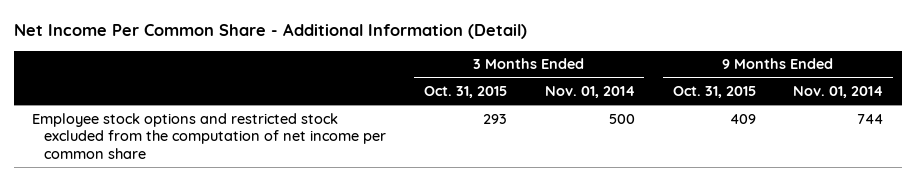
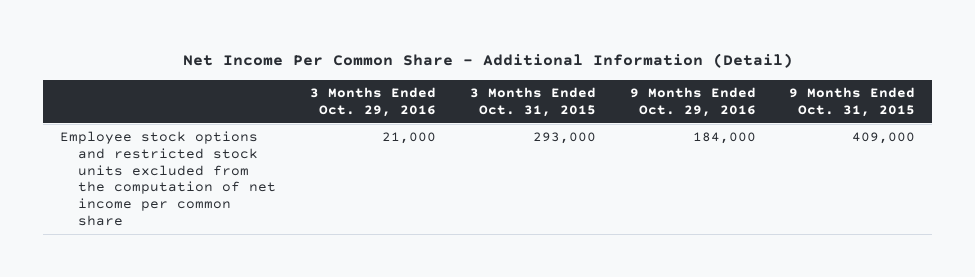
[544,86,635,99] Nov. 01, 2014 -> none
[793,86,884,99] Nov. 01, 2014 -> none
none -> [309,87,436,117] 3 Months Ended Oct. 29, 2016
none -> [629,87,756,117] 9 Months Ended Oct. 29, 2016
[32,112,387,159] Employee stock options and restricted stock excluded from the computation of net income per common share -> [60,131,277,226] Employee stock options and restricted stock units excluded from the computation of net income per common share
[482,113,507,124] 293 -> [532,132,596,145] 293,000
[729,113,756,124] 409 -> [852,132,916,145] 409,000

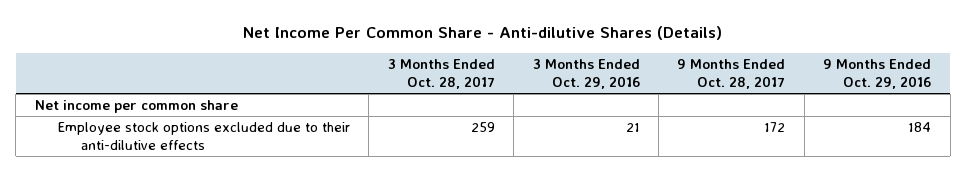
[182,53,793,69] Net Income Per Common Share - Additional Information (Detail) -> [242,26,722,41] Net Income Per Common Share - Anti-dilutive Shares (Details)
[469,87,596,117] 3 Months Ended Oct. 31, 2015 -> none
[789,87,916,117] 9 Months Ended Oct. 31, 2015 -> none
none -> [387,58,495,89] 3 Months Ended Oct. 28, 2017
none -> [677,58,786,89] 9 Months Ended Oct. 28, 2017
[60,131,277,226] Employee stock options and restricted stock units excluded from the computation of net income per common share -> none
none -> [34,100,238,114] Net income per common share
none -> [57,122,350,151] Employee stock options excluded due to their anti-dilutive effects

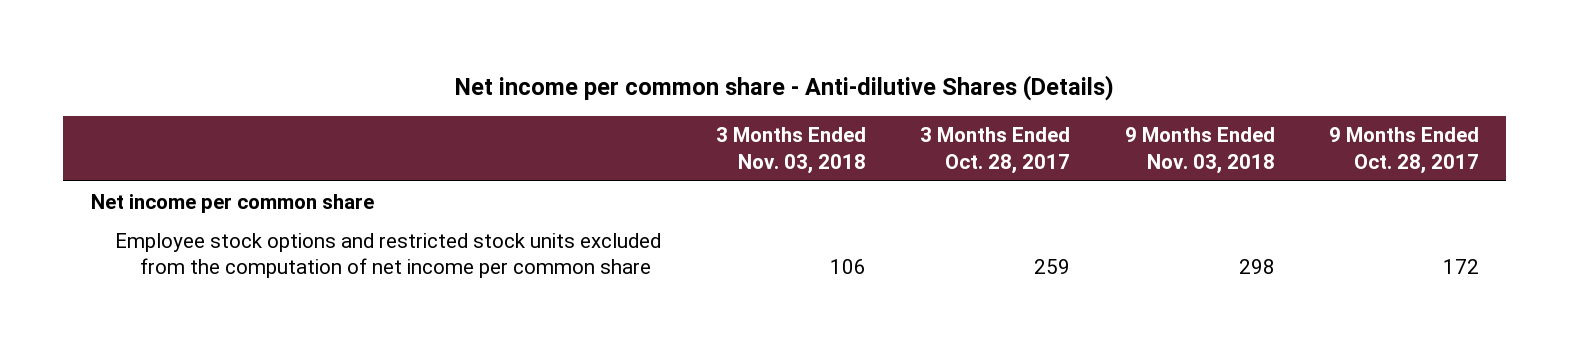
[242,26,722,41] Net Income Per Common Share - Anti-dilutive Shares (Details) -> [454,75,1114,102] Net income per common share - Anti-dilutive Shares (Details)
[532,58,640,89] 3 Months Ended Oct. 29, 2016 -> none
[823,58,932,89] 9 Months Ended Oct. 29, 2016 -> none
none -> [715,127,866,174] 3 Months Ended Nov. 03, 2018
none -> [1124,127,1275,174] 9 Months Ended Nov. 03, 2018
[57,122,350,151] Employee stock options excluded due to their anti-dilutive effects -> [115,232,662,278] Employee stock options and restricted stock units excluded from the computation of net income per common share

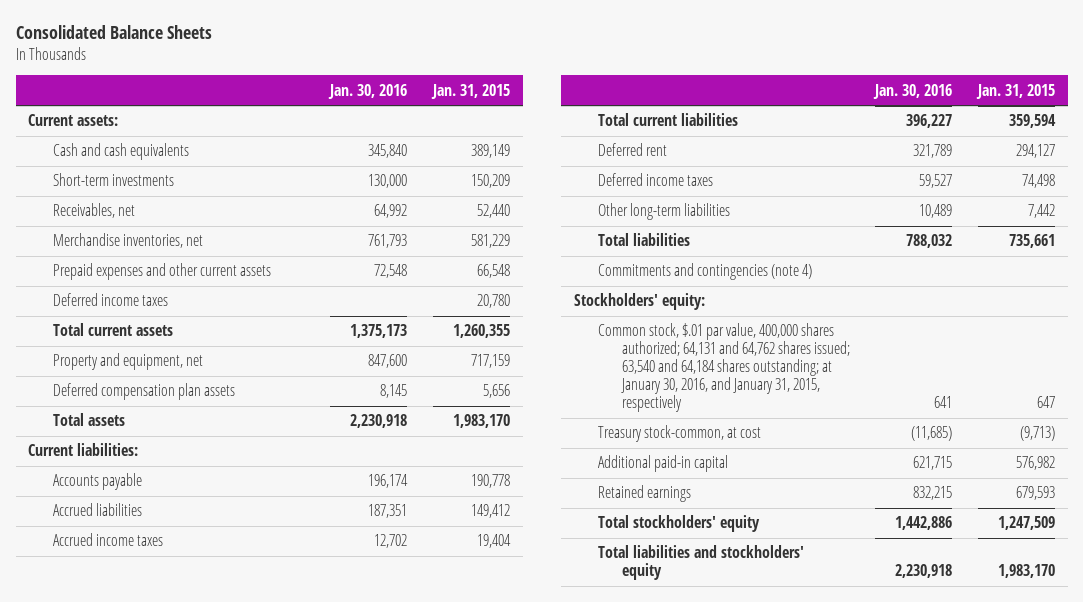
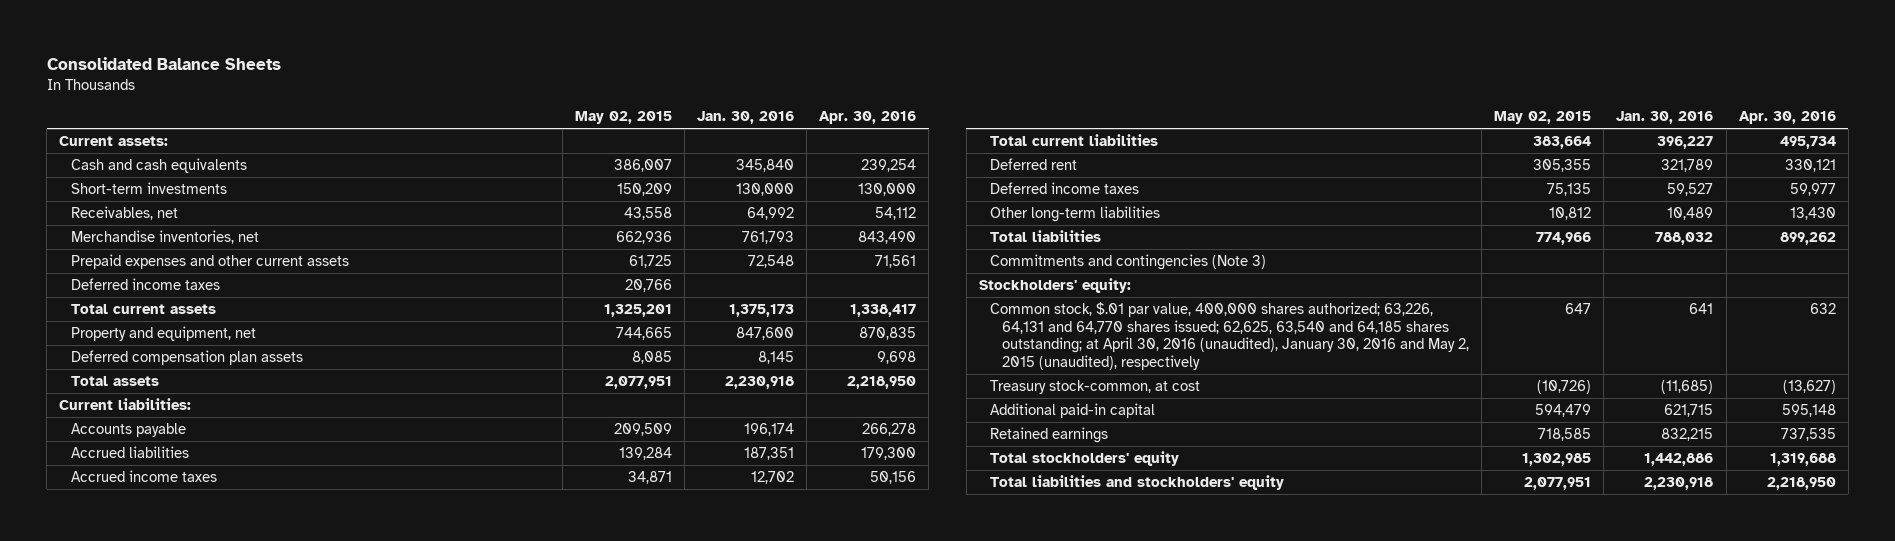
[430,83,510,99] Jan. 31, 2015 -> none
none -> [574,111,672,125] May 02, 2015
none -> [819,111,917,125] Apr. 30, 2016
[597,263,812,281] Commitments and contingencies (note 4) -> [990,253,1267,270] Commitments and contingencies (Note 3)
[597,323,850,413] Common stock, $.01 par value, 400,000 shares authorized; 64,131 and 64,762 shares issued; 63,540 and 64,184 shares outstanding; at January 30, 2016, and January 31, 2015, respectively -> [990,301,1469,370] Common stock, $.01 par value, 400,000 shares authorized; 63,226, 64,131 and 64,770 shares issued; 62,625, 63,540 and 64,185 shares outstanding; at April 30, 2016 (unaudited), January 30, 2016 and May 2, 2015 (unaudited), respectively

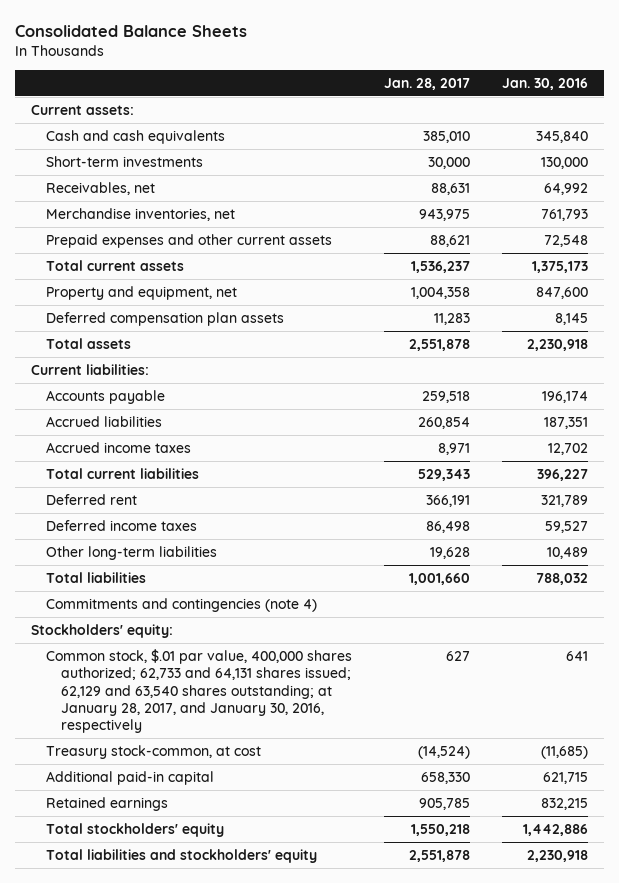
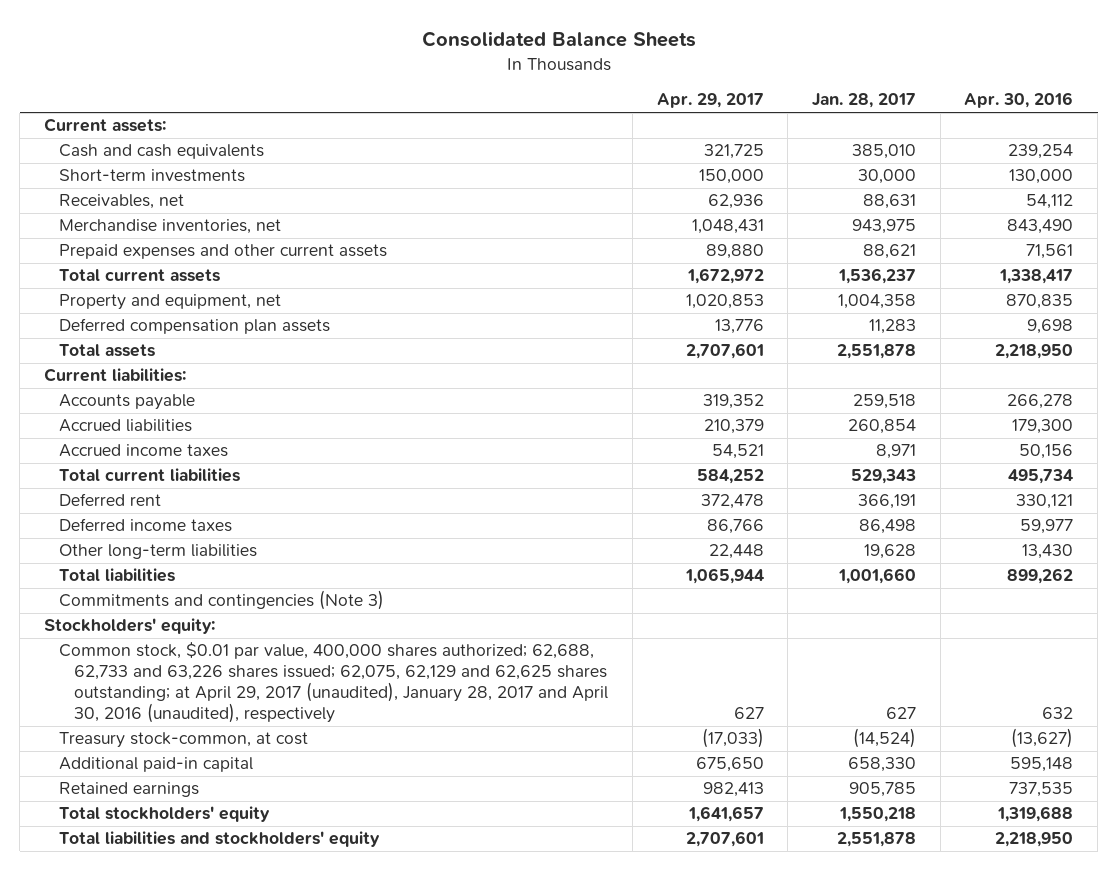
[502,77,589,90] Jan. 30, 2016 -> none
none -> [656,93,764,109] Apr. 29, 2017
none -> [964,92,1074,109] Apr. 30, 2016
[45,597,317,612] Commitments and contingencies (note 4) -> [59,590,385,611] Commitments and contingencies (Note 3)
[45,648,352,734] Common stock, $.01 par value, 400,000 shares authorized; 62,733 and 64,131 shares issued; 62,129 and 63,540 shares outstanding; at January 28, 2017, and January 30, 2016, respectively -> [59,642,609,724] Common stock, $0.01 par value, 400,000 shares authorized; 62,688, 62,733 and 63,226 shares issued; 62,075, 62,129 and 62,625 shares outstanding; at April 29, 2017 (unaudited), January 28, 2017 and April 30, 2016 (unaudited), respectively

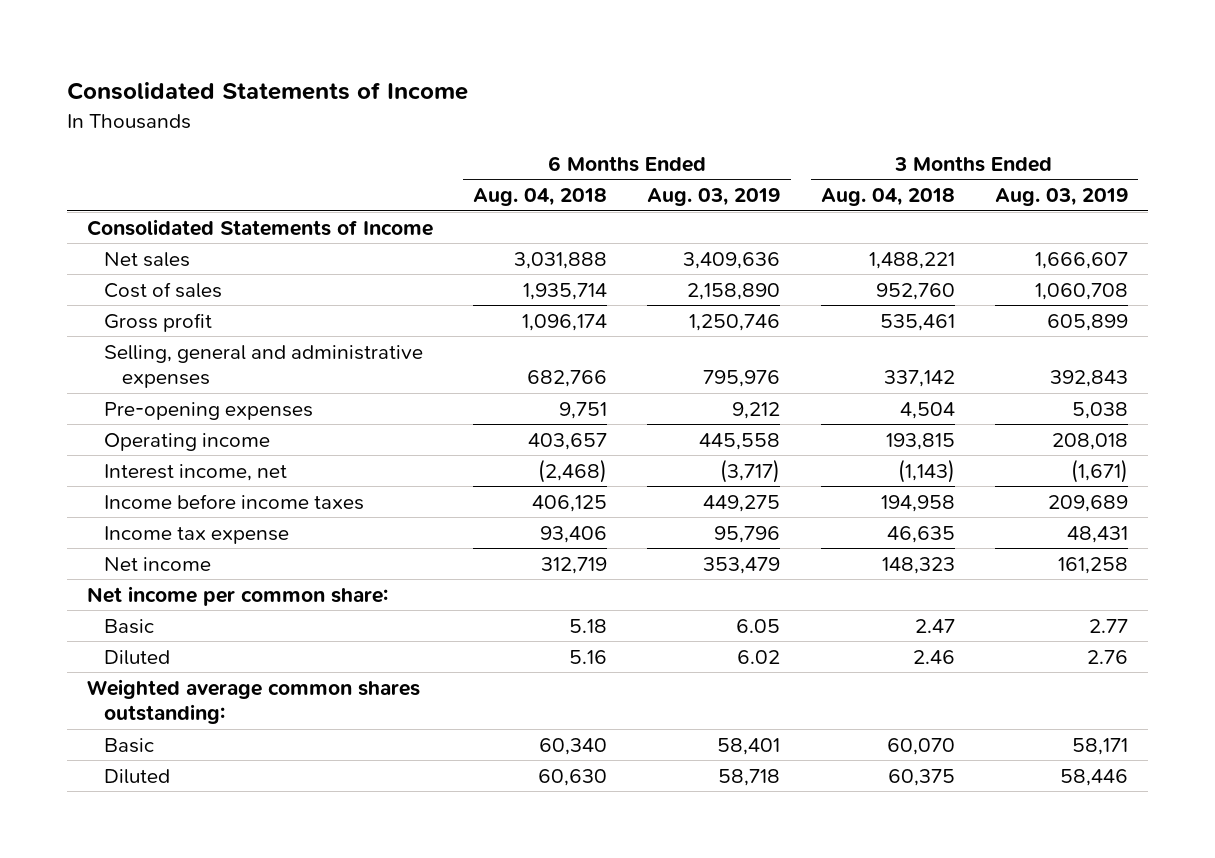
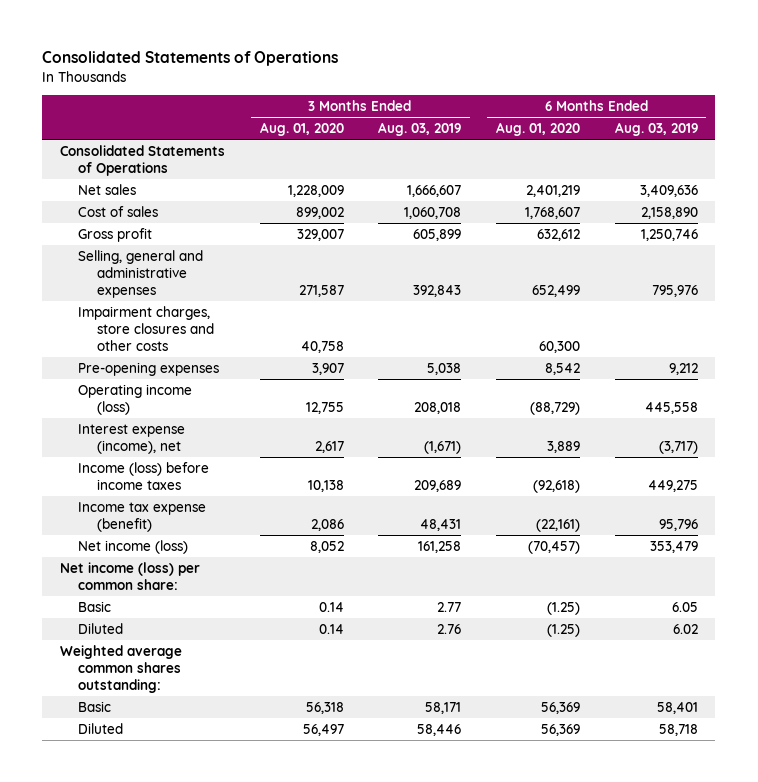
[66,82,468,101] Consolidated Statements of Income -> [42,51,339,67] Consolidated Statements of Operations
[473,188,608,207] Aug. 04, 2018 -> none
[820,188,955,207] Aug. 04, 2018 -> none
none -> [259,122,344,137] Aug. 01, 2020
none -> [496,122,581,137] Aug. 01, 2020
[87,218,434,236] Consolidated Statements of Income -> [59,144,225,176] Consolidated Statements of Operations
none -> [78,305,215,351] Impairment charges, store closures and other costs
[104,432,271,451] Operating income -> [78,383,193,415] Operating income (loss)
[104,463,288,481] Interest income, net -> [78,423,186,454] Interest expense (income), net
[104,493,365,510] Income before income taxes -> [78,461,210,490] Income (loss) before income taxes
[104,525,290,544] Income tax expense -> [78,501,207,532] Income tax expense (benefit)
[104,556,212,571] Net income -> [78,539,189,554] Net income (loss)
[87,585,389,606] Net income per common share: -> [59,561,200,590] Net income (loss) per common share:

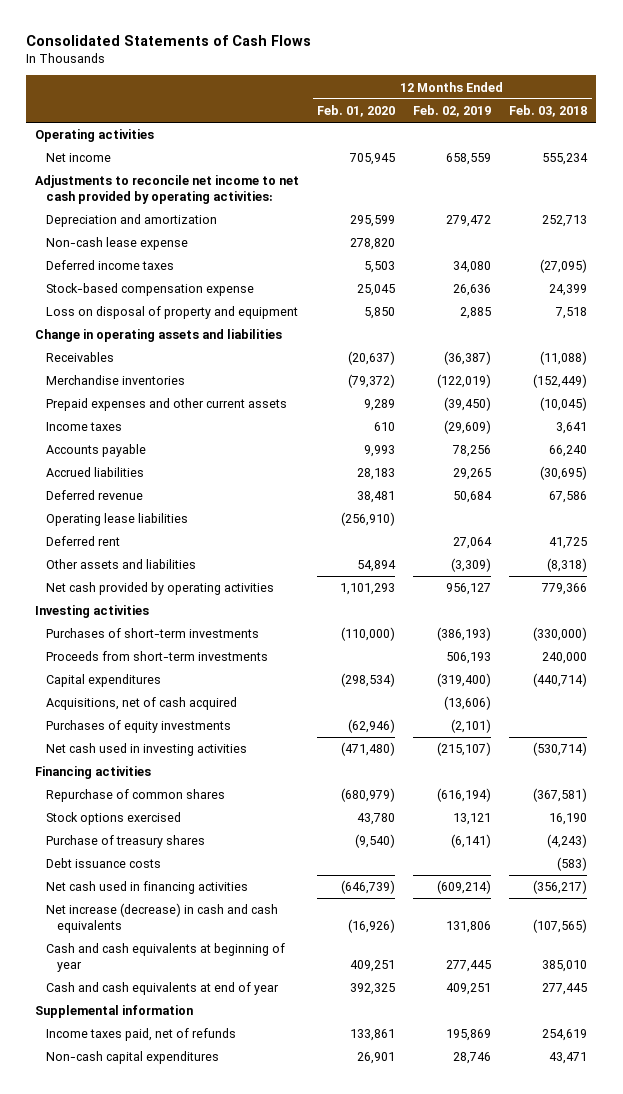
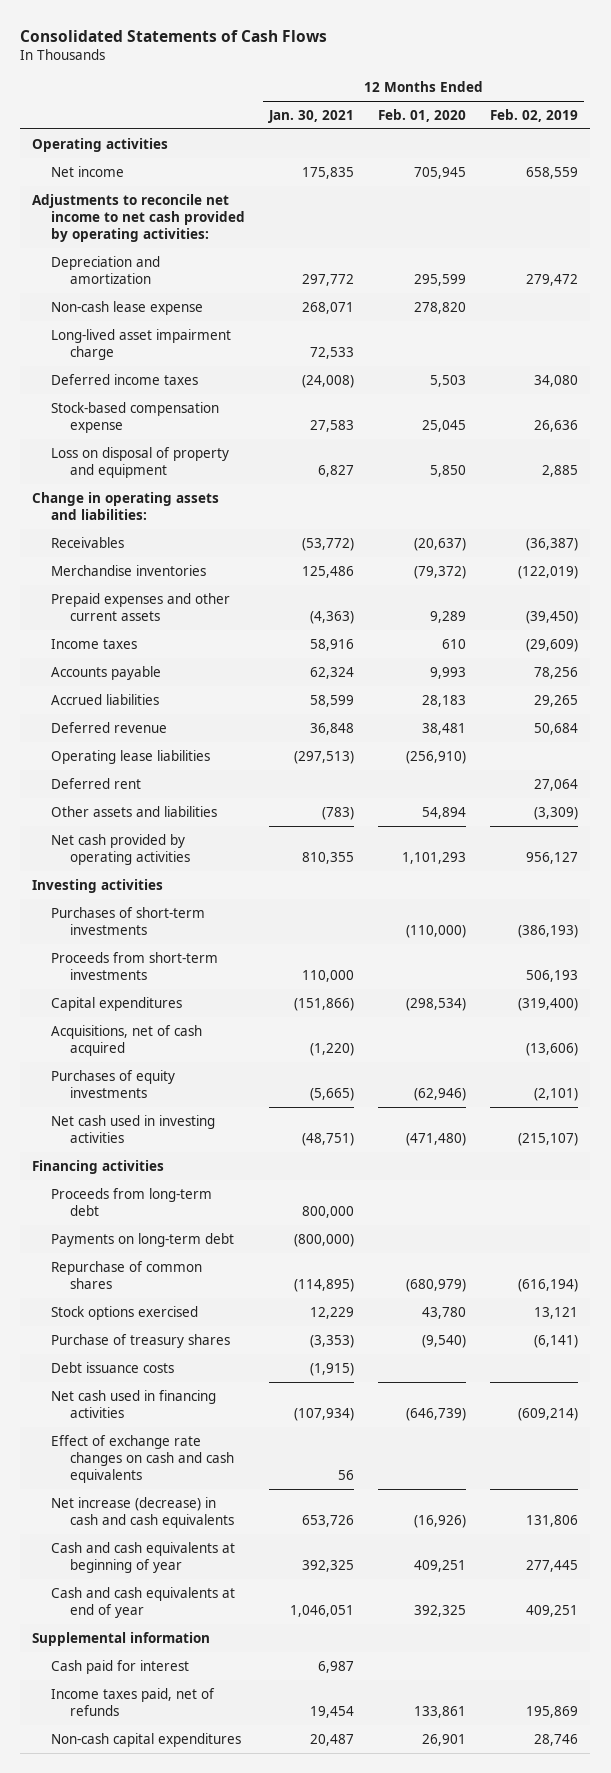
[509,104,588,117] Feb. 03, 2018 -> none
none -> [268,109,355,123] Jan. 30, 2021
none -> [51,328,232,360] Long-lived asset impairment charge
[35,329,283,343] Change in operating assets and liabilities -> [32,491,220,520] Change in operating assets and liabilities:
none -> [51,1187,213,1216] Proceeds from long-term debt
none -> [51,1232,235,1247] Payments on long-term debt
none -> [51,1434,235,1484] Effect of exchange rate changes on cash and cash equivalents
none -> [51,1659,190,1674] Cash paid for interest

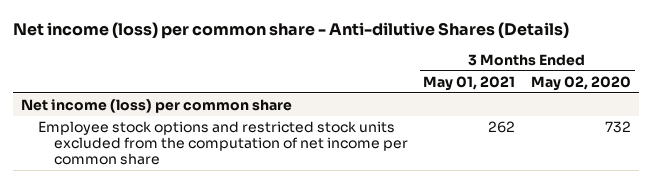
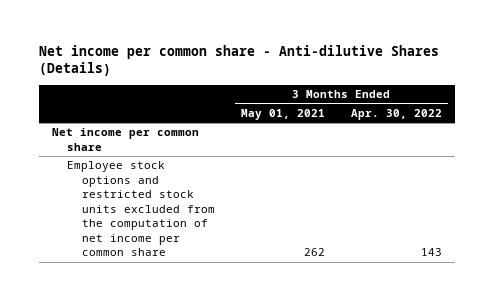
[13,22,570,40] Net income (loss) per common share - Anti-dilutive Shares (Details) -> [38,45,439,77] Net income per common share - Anti-dilutive Shares (Details)
[531,75,632,91] May 02, 2020 -> none
none -> [350,108,442,120] Apr. 30, 2022
[21,98,293,113] Net income (loss) per common share -> [51,128,199,151] Net income per common share

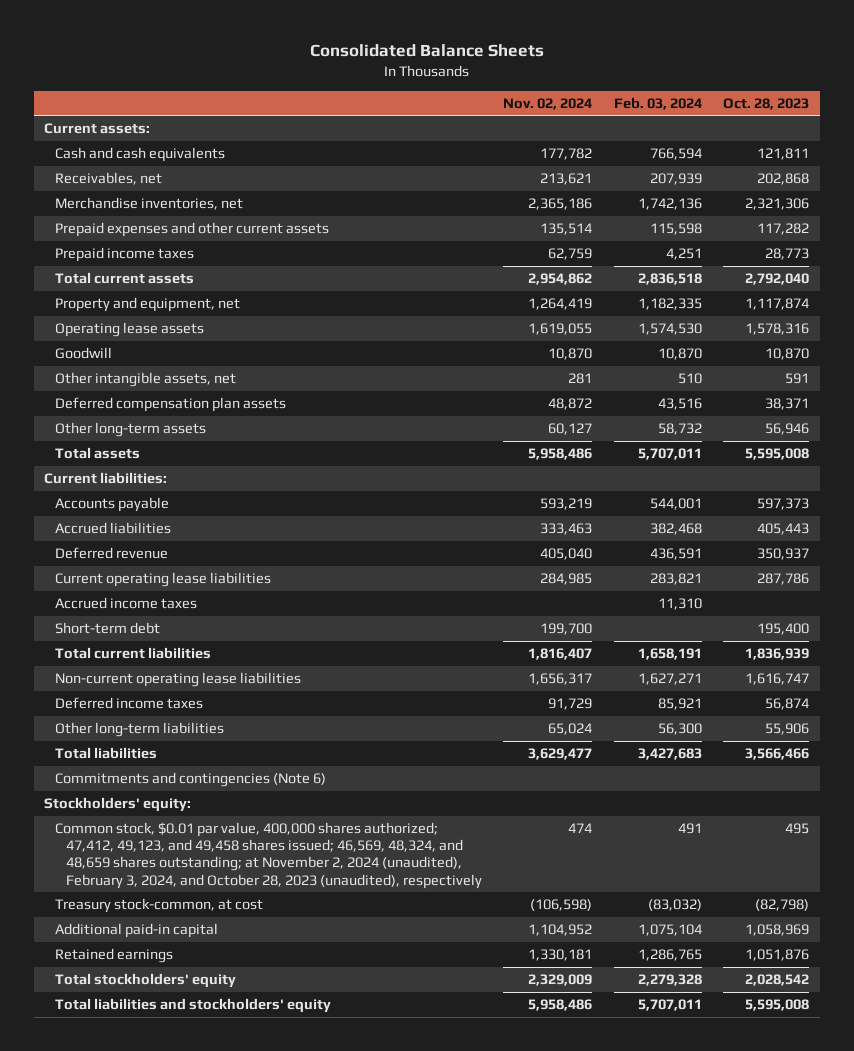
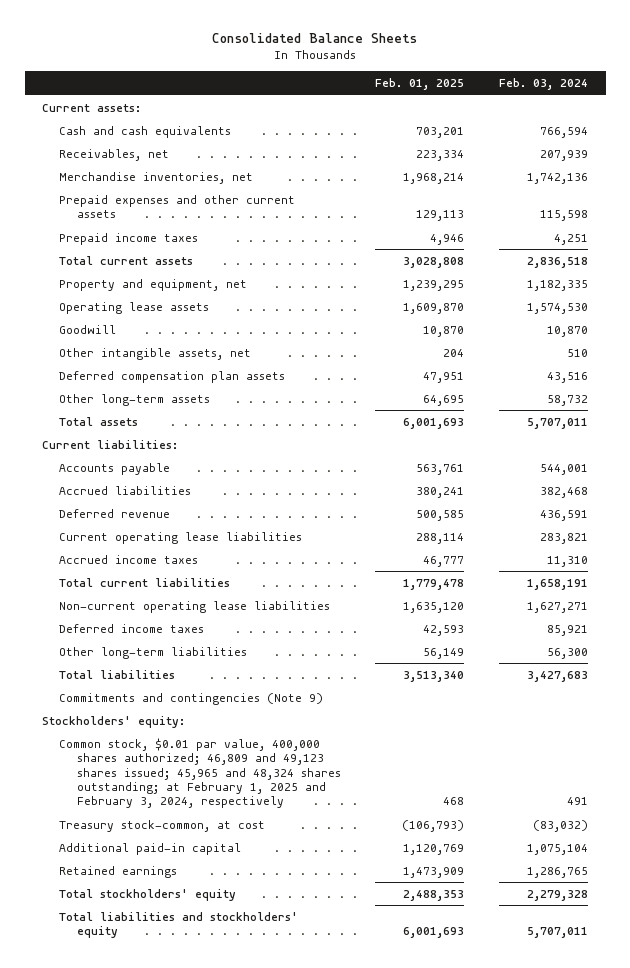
[503,97,593,110] Nov. 02, 2024 -> none
[723,97,810,110] Oct. 28, 2023 -> none
none -> [375,78,465,91] Feb. 01, 2025
[55,622,161,635] Short-term debt -> none
[55,772,327,788] Commitments and contingencies (Note 6) -> [59,692,324,705] Commitments and contingencies (Note 9)
[55,822,482,889] Common stock, $0.01 par value, 400,000 shares authorized; 47,412, 49,123, and 49,458 shares issued; 46,569, 48,324, and 48,659 shares outstanding; at November 2, 2024 (unaudited), February 3, 2024, and October 28, 2023 (unaudited), respectively -> [59,737,341,809] Common stock, $0.01 par value, 400,000 shares authorized; 46,809 and 49,123 shares issued; 45,965 and 48,324 shares outstanding; at February 1, 2025 and February 3, 2024, respectively

